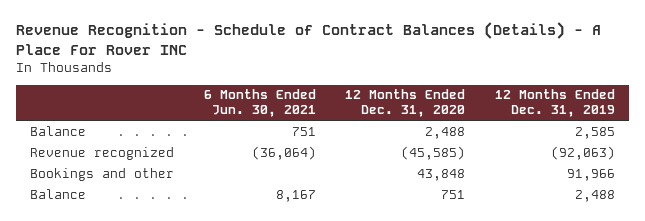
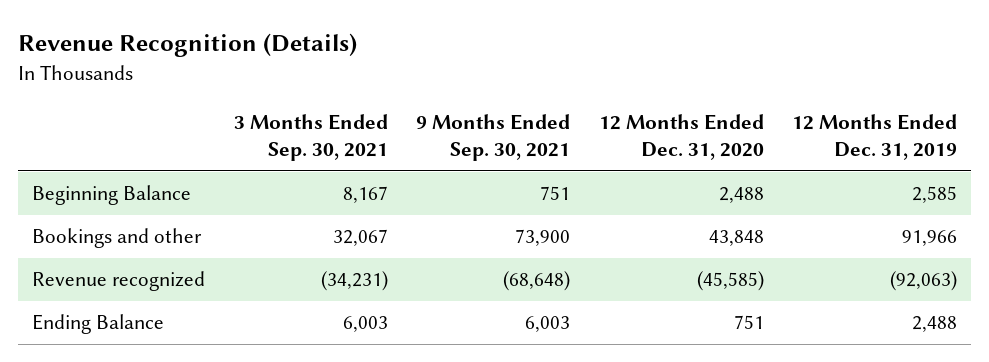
[15,22,601,55] Revenue Recognition - Schedule of Contract Balances (Details) - A Place For Rover INC -> [17,32,357,57] Revenue Recognition (Details)
[203,89,316,118] 6 Months Ended Jun. 30, 2021 -> none
none -> [233,114,388,162] 3 Months Ended Sep. 30, 2021
none -> [416,114,571,162] 9 Months Ended Sep. 30, 2021
[30,125,87,136] Balance -> [32,185,192,206] Beginning Balance
[30,146,175,160] Revenue recognized -> [32,271,206,292] Revenue recognized
[30,188,87,199] Balance -> [32,314,165,335] Ending Balance

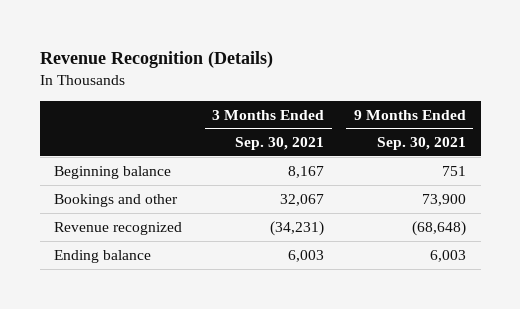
[598,114,764,161] 12 Months Ended Dec. 31, 2020 -> none
[792,114,958,161] 12 Months Ended Dec. 31, 2019 -> none
[32,185,192,206] Beginning Balance -> [54,165,172,179] Beginning balance
[32,314,165,335] Ending Balance -> [54,249,152,263] Ending balance

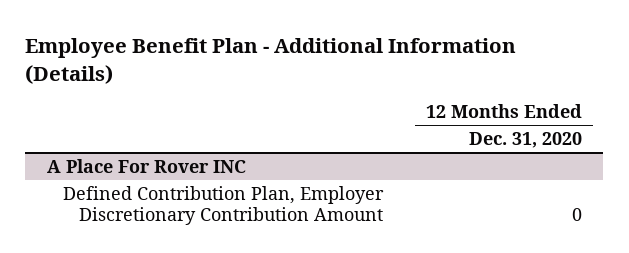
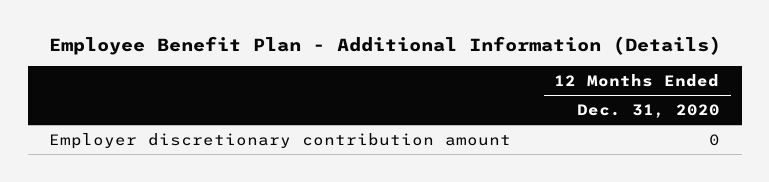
[46,158,246,173] A Place For Rover INC -> none
[62,185,384,225] Defined Contribution Plan, Employer Discretionary Contribution Amount -> [49,132,512,149] Employer discretionary contribution amount

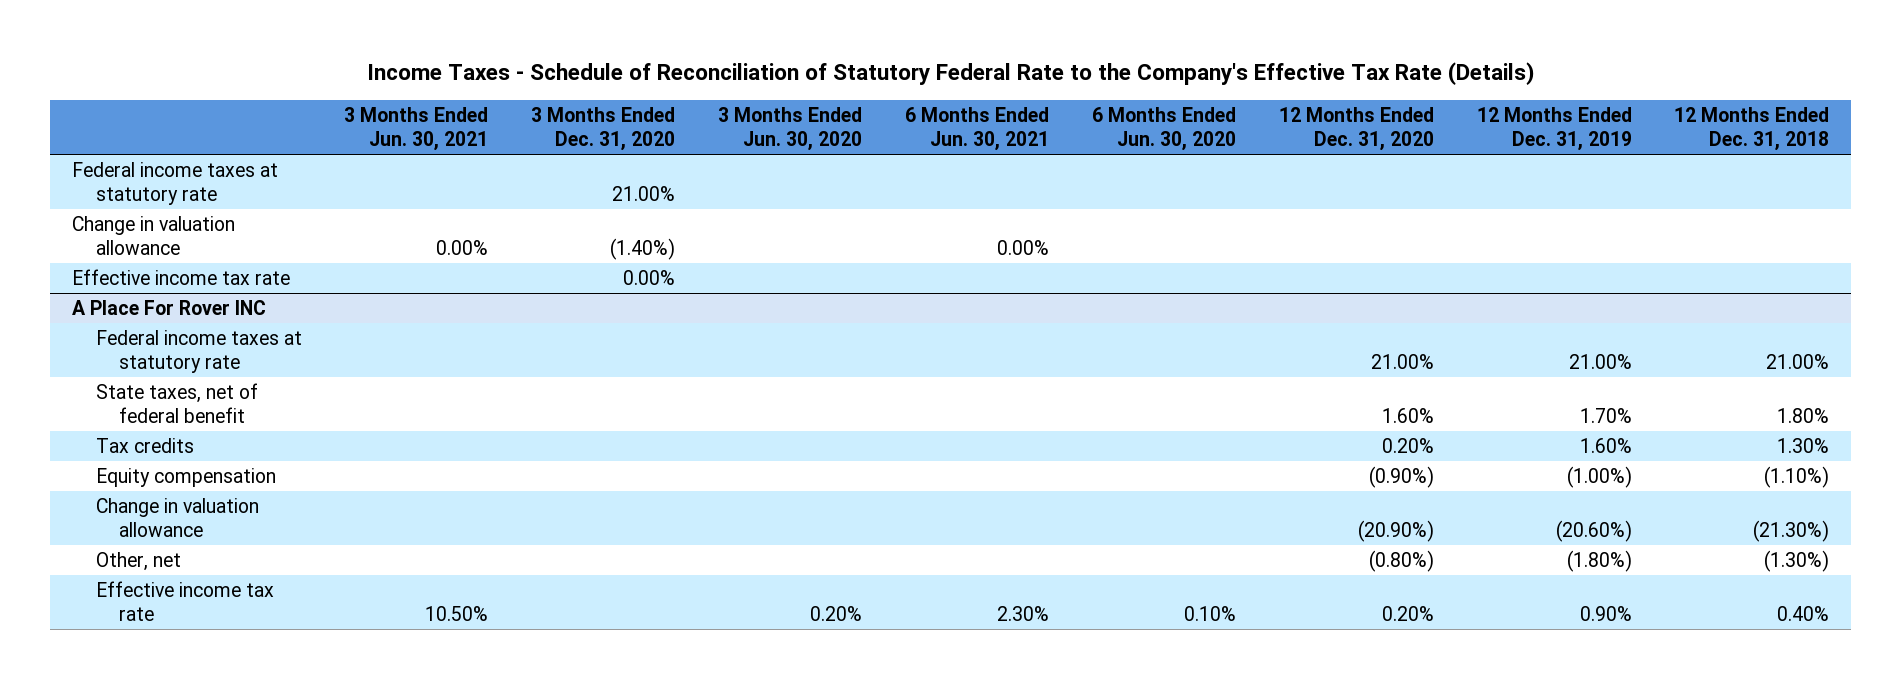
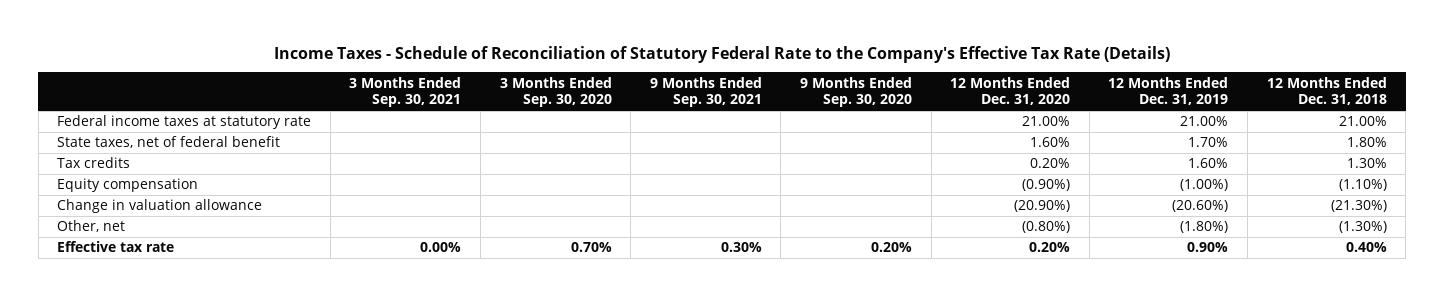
[344,106,489,151] 3 Months Ended Jun. 30, 2021 -> none
[531,106,676,151] 3 Months Ended Dec. 31, 2020 -> none
[718,106,863,151] 3 Months Ended Jun. 30, 2020 -> none
[905,106,1050,151] 6 Months Ended Jun. 30, 2021 -> none
[1091,106,1236,151] 6 Months Ended Jun. 30, 2020 -> none
none -> [349,76,462,108] 3 Months Ended Sep. 30, 2021
none -> [499,76,612,108] 3 Months Ended Sep. 30, 2020
none -> [649,76,762,108] 9 Months Ended Sep. 30, 2021
none -> [800,76,913,108] 9 Months Ended Sep. 30, 2020
[71,161,278,206] Federal income taxes at statutory rate -> none
[71,215,235,256] Change in valuation allowance -> none
[71,268,290,285] Effective income tax rate -> none
[71,299,266,315] A Place For Rover INC -> none
[95,580,274,622] Effective income tax rate -> [57,241,175,253] Effective tax rate

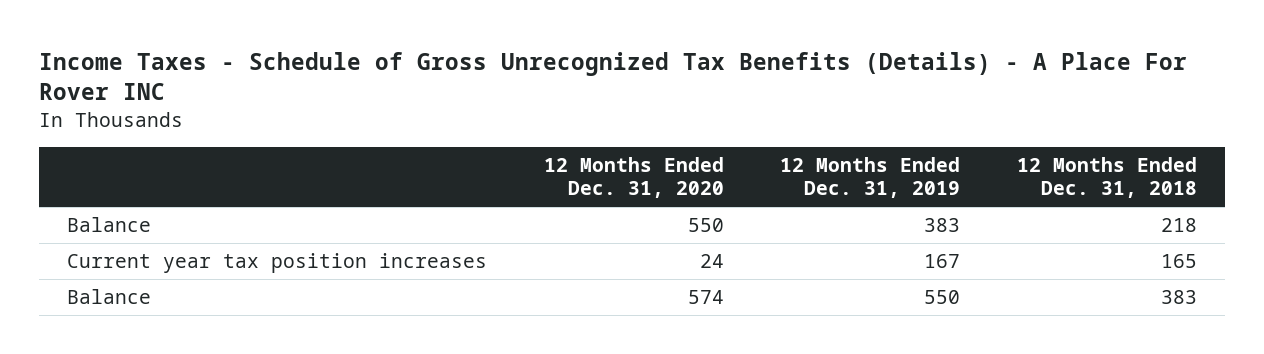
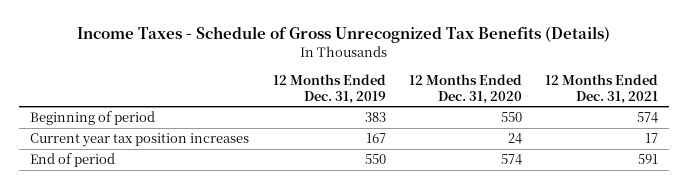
[39,51,1188,101] Income Taxes - Schedule of Gross Unrecognized Tax Benefits (Details) - A Place For Rover INC -> [77,26,611,44] Income Taxes - Schedule of Gross Unrecognized Tax Benefits (Details)
[1016,156,1197,199] 12 Months Ended Dec. 31, 2018 -> none
none -> [544,74,658,104] 12 Months Ended Dec. 31, 2021
[67,217,152,233] Balance -> [30,111,156,126] Beginning of period
[67,289,152,305] Balance -> [30,153,116,168] End of period

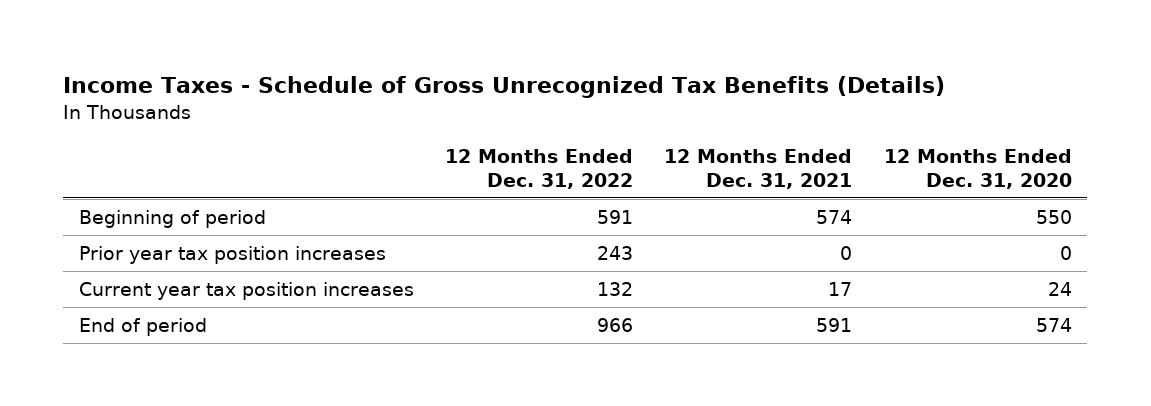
[272,74,386,104] 12 Months Ended Dec. 31, 2019 -> none
none -> [445,149,634,189] 12 Months Ended Dec. 31, 2022
none -> [78,245,386,264] Prior year tax position increases

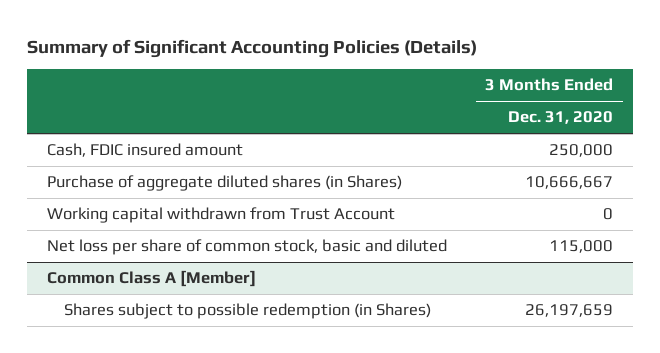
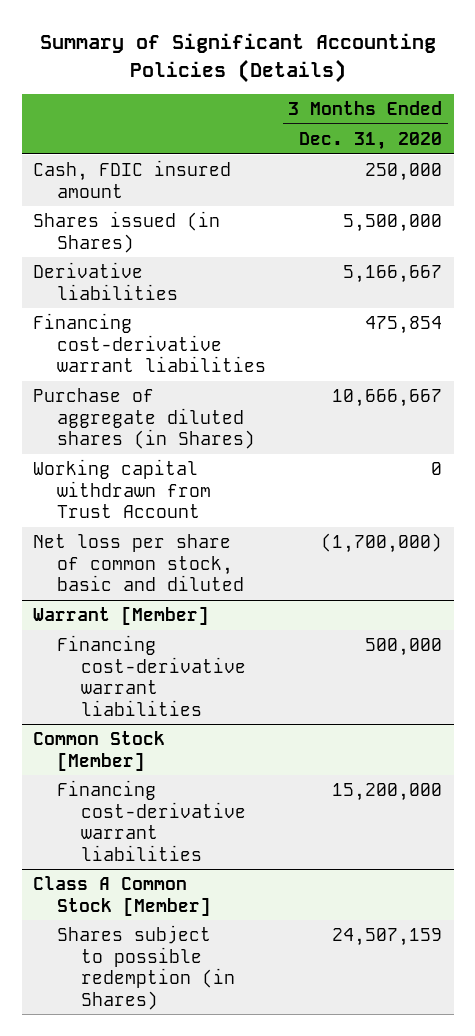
none -> [33,211,221,253] Shares issued (in Shares)
none -> [33,262,179,300] Derivative liabilities
none -> [33,313,267,373] Financing cost-derivative warrant liabilities
[549,240,614,254] 115,000 -> [321,533,443,554] (1,700,000)
none -> [33,606,210,626] Warrant [Member]
none -> [57,635,247,716] Financing cost-derivative warrant liabilities
none -> [33,731,166,771] Common Stock [Member]
none -> [57,780,247,861] Financing cost-derivative warrant liabilities
[46,270,256,288] Common Class A [Member] -> [33,876,212,916] Class A Common Stock [Member]
[525,304,614,318] 26,197,659 -> [332,928,443,947] 24,507,159

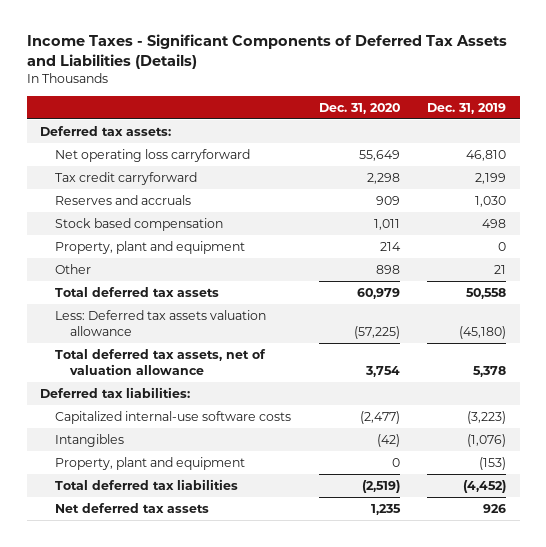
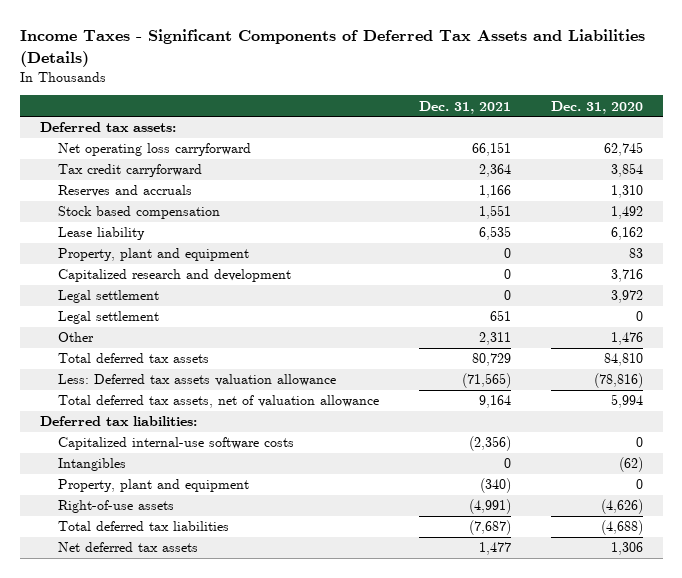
[427,102,507,114] Dec. 31, 2019 -> none
none -> [418,100,511,114] Dec. 31, 2021
[358,149,400,161] 55,649 -> [603,142,643,157] 62,745
[366,172,400,184] 2,298 -> [610,163,643,178] 3,854
[375,195,400,205] 909 -> [610,185,643,199] 1,310
[373,218,400,230] 1,011 -> [610,206,643,220] 1,492
none -> [58,227,146,241] Lease liability
[379,241,401,251] 214 -> [628,248,643,259] 83
none -> [58,269,292,283] Capitalized research and development
none -> [58,290,160,304] Legal settlement
none -> [58,311,160,325] Legal settlement
[375,264,400,274] 898 -> [610,332,643,346] 1,476
[356,287,400,299] 60,979 -> [603,353,643,367] 84,810
[353,325,400,339] (57,225) -> [593,373,643,389] (78,816)
[364,365,400,377] 3,754 -> [610,394,643,409] 5,994
[359,410,400,424] (2,477) -> [635,437,643,448] 0
[376,433,400,447] (42) -> [618,457,643,473] (62)
none -> [58,500,175,514] Right-of-use assets
[361,479,400,493] (2,519) -> [600,520,643,536] (4,688)
[370,503,401,515] 1,235 -> [610,542,643,556] 1,306

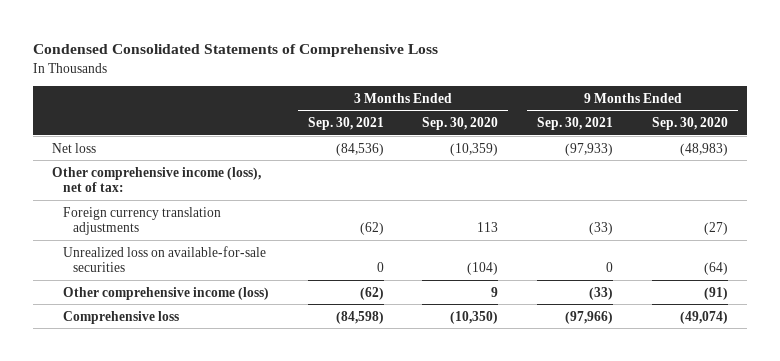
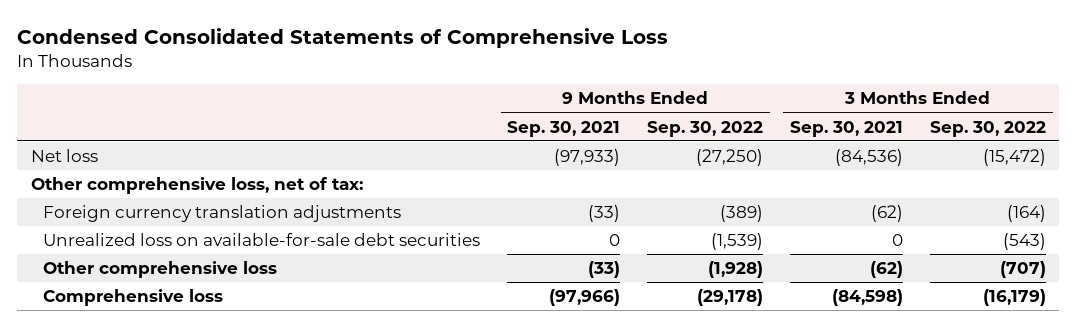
[422,116,499,130] Sep. 30, 2020 -> none
[651,116,728,130] Sep. 30, 2020 -> none
none -> [647,120,764,137] Sep. 30, 2022
none -> [929,120,1046,137] Sep. 30, 2022
[52,166,262,193] Other comprehensive income (loss), net of tax: -> [30,177,363,195] Other comprehensive loss, net of tax:
[62,245,266,273] Unrealized loss on available-for-sale securities -> [43,233,481,247] Unrealized loss on available-for-sale debt securities
[62,286,269,300] Other comprehensive income (loss) -> [43,261,278,279] Other comprehensive loss

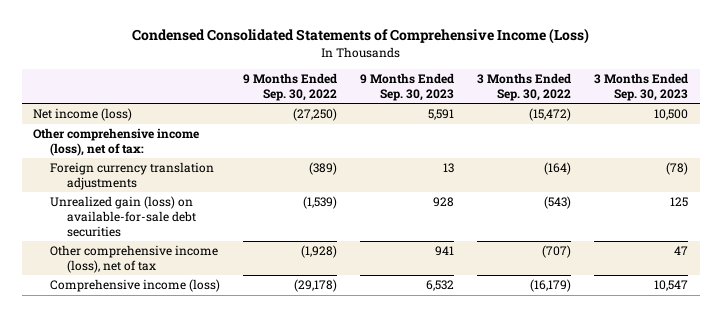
[17,27,669,48] Condensed Consolidated Statements of Comprehensive Loss -> [131,28,589,45] Condensed Consolidated Statements of Comprehensive Income (Loss)
[507,120,621,137] Sep. 30, 2021 -> none
[790,120,904,137] Sep. 30, 2021 -> none
none -> [360,72,455,101] 9 Months Ended Sep. 30, 2023
none -> [594,72,689,101] 3 Months Ended Sep. 30, 2023
[30,149,98,163] Net loss -> [33,108,133,122] Net income (loss)
[30,177,363,195] Other comprehensive loss, net of tax: -> [33,128,200,157] Other comprehensive income (loss), net of tax:
[43,233,481,247] Unrealized loss on available-for-sale debt securities -> [50,196,197,238] Unrealized gain (loss) on available-for-sale debt securities
[43,261,278,279] Other comprehensive loss -> [50,245,219,274] Other comprehensive income (loss), net of tax
[43,289,224,307] Comprehensive loss -> [50,279,221,293] Comprehensive income (loss)

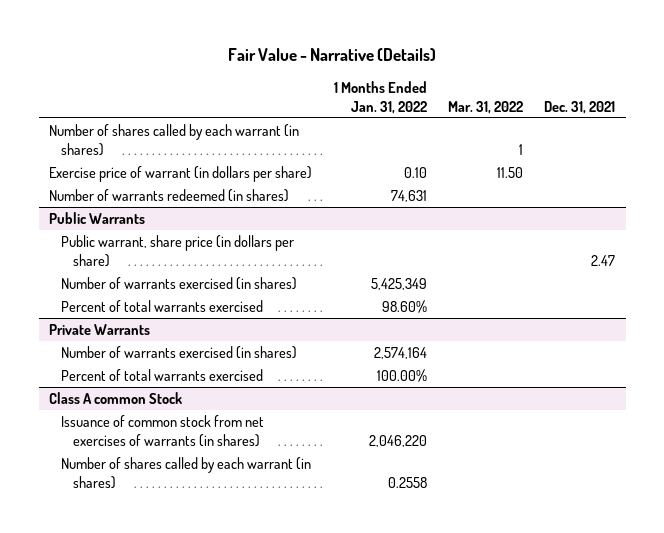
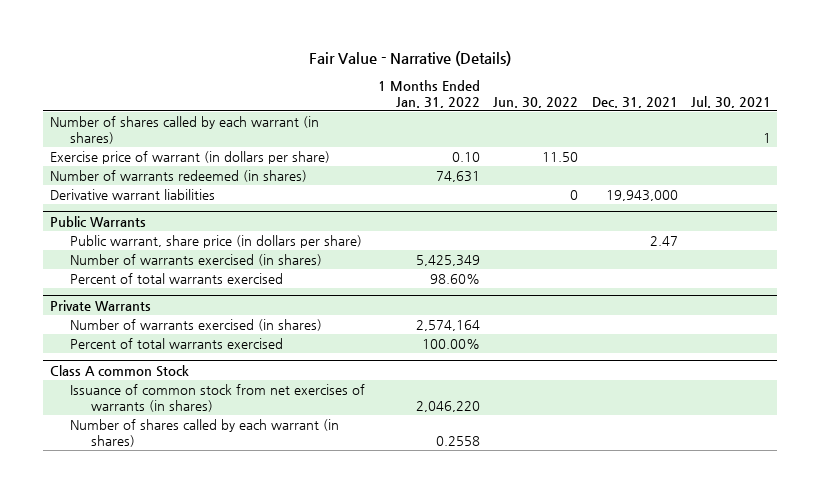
[447,100,523,114] Mar. 31, 2022 -> none
none -> [493,96,579,108] Jun. 30, 2022
none -> [690,95,771,108] Jul. 30, 2021
none -> [50,188,216,200] Derivative warrant liabilities

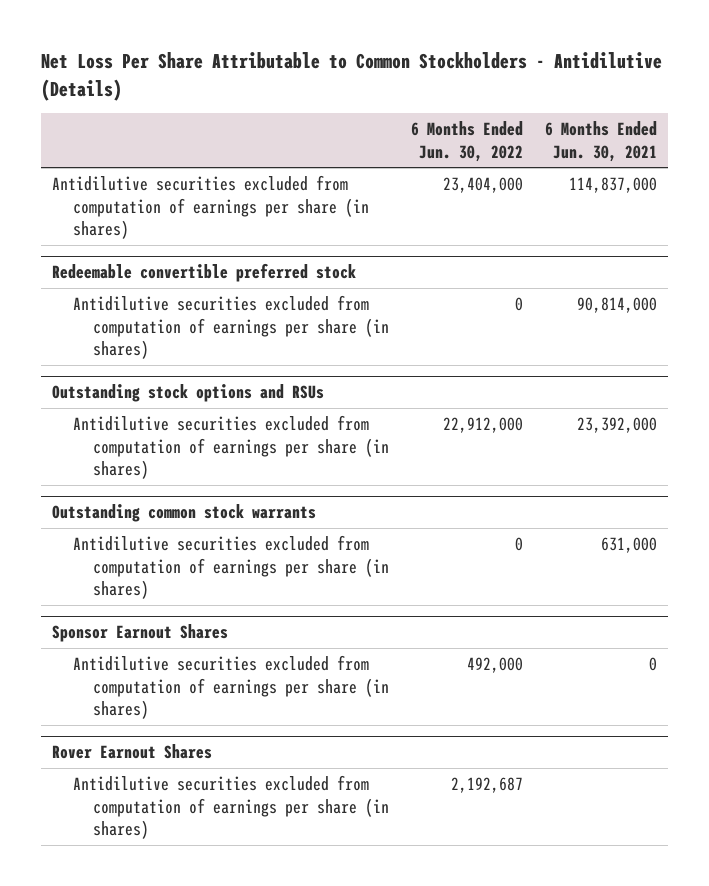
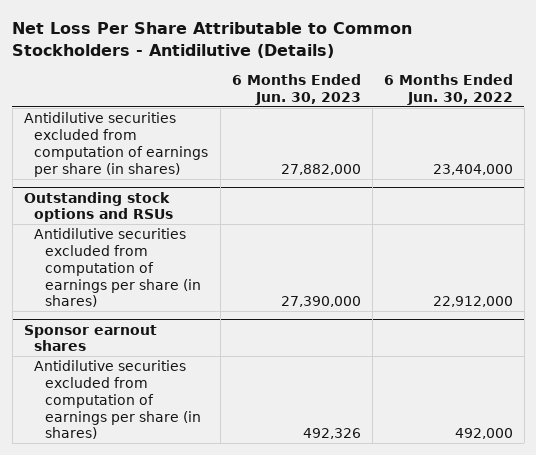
[544,121,657,162] 6 Months Ended Jun. 30, 2021 -> none
none -> [231,73,361,105] 6 Months Ended Jun. 30, 2023
[52,263,357,283] Redeemable convertible preferred stock -> none
[72,294,390,360] Antidilutive securities excluded from computation of earnings per share (in shares) -> none
[52,504,317,523] Outstanding common stock warrants -> none
[72,534,390,600] Antidilutive securities excluded from computation of earnings per share (in shares) -> none
[52,624,229,643] Sponsor Earnout Shares -> [23,324,157,352] Sponsor earnout shares
[52,744,213,760] Rover Earnout Shares -> none
[72,774,390,840] Antidilutive securities excluded from computation of earnings per share (in shares) -> none

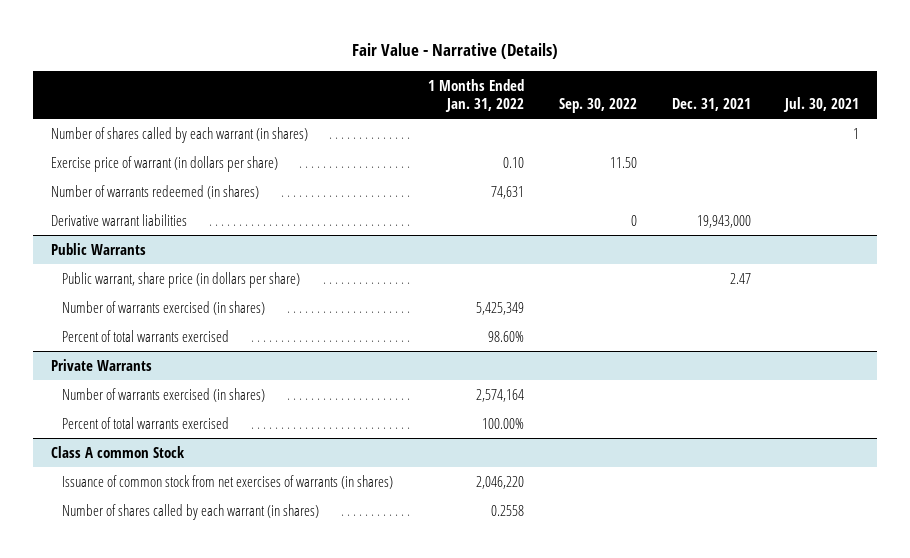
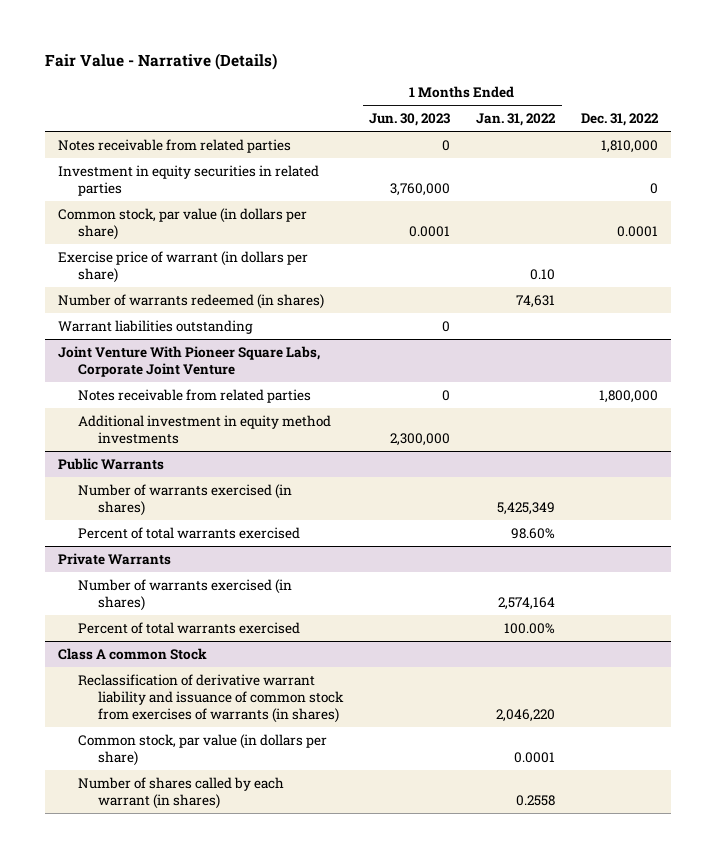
[558,97,637,113] Sep. 30, 2022 -> none
[671,97,751,111] Dec. 31, 2021 -> none
[783,96,860,112] Jul. 30, 2021 -> none
none -> [369,113,451,127] Jun. 30, 2023
none -> [581,113,660,127] Dec. 31, 2022
[50,126,308,143] Number of shares called by each warrant (in shares) -> none
none -> [58,138,292,153] Notes receivable from related parties
none -> [58,164,320,196] Investment in equity securities in related parties
none -> [58,207,308,240] Common stock, par value (in dollars per share)
[50,213,187,226] Derivative warrant liabilities -> [58,319,254,334] Warrant liabilities outstanding
none -> [58,345,321,377] Joint Venture With Pioneer Square Labs, Corporate Joint Venture
none -> [78,388,312,403] Notes receivable from related parties
none -> [78,414,332,444] Additional investment in equity method investments
[62,271,301,288] Public warrant, share price (in dollars per share) -> none
[62,474,394,489] Issuance of common stock from net exercises of warrants (in shares) -> [78,673,345,723] Reclassification of derivative warrant liability and issuance of common stock from exercises of warrants (in shares)
none -> [78,733,328,766] Common stock, par value (in dollars per share)

